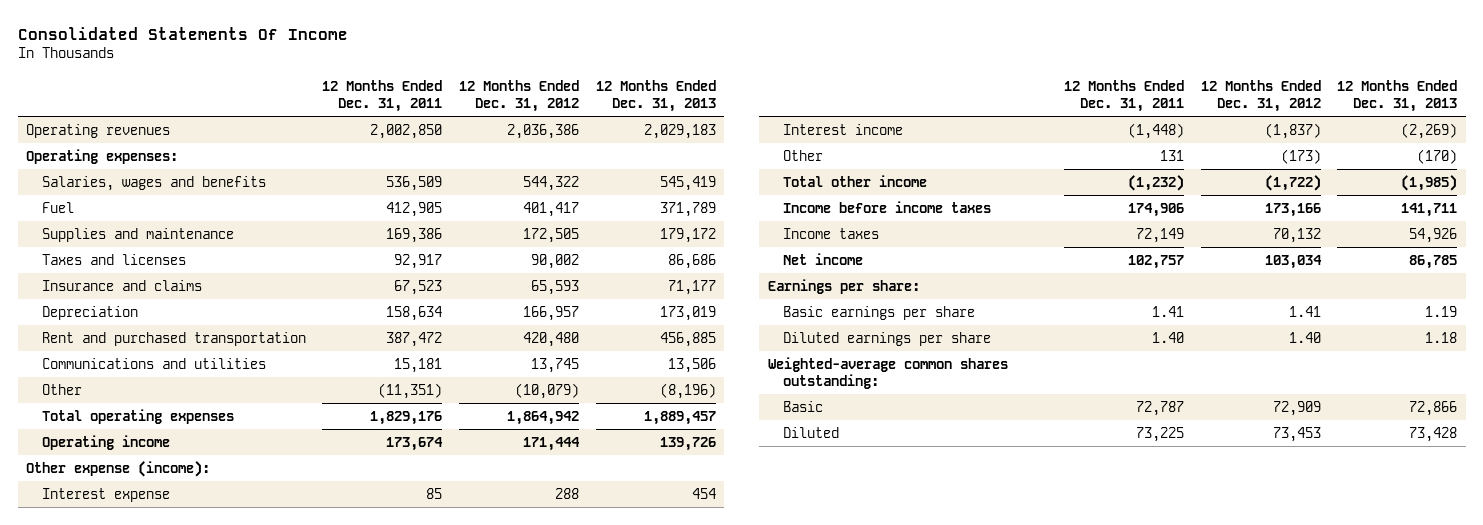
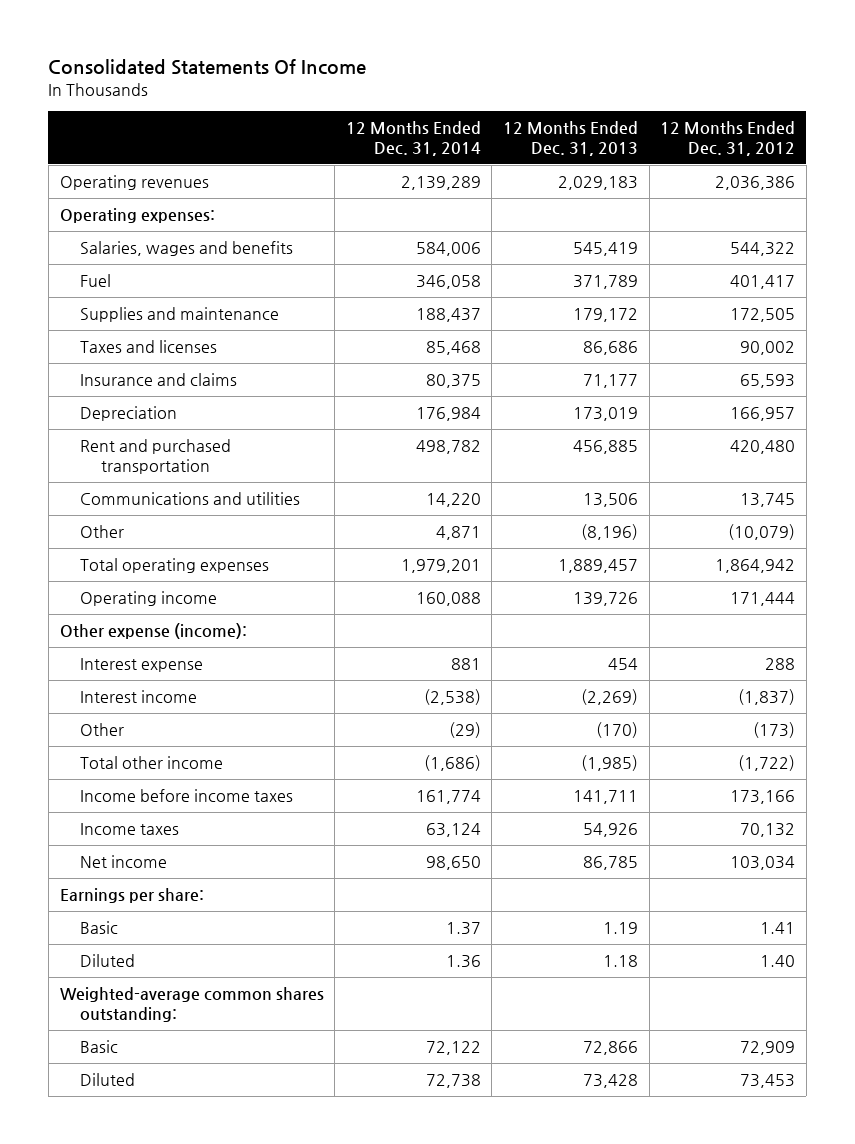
[322,79,443,112] 12 Months Ended Dec. 31, 2011 -> none
none -> [345,120,481,157] 12 Months Ended Dec. 31, 2014
[783,306,976,321] Basic earnings per share -> [80,920,119,934] Basic
[783,332,992,347] Diluted earnings per share -> [80,953,136,967] Diluted

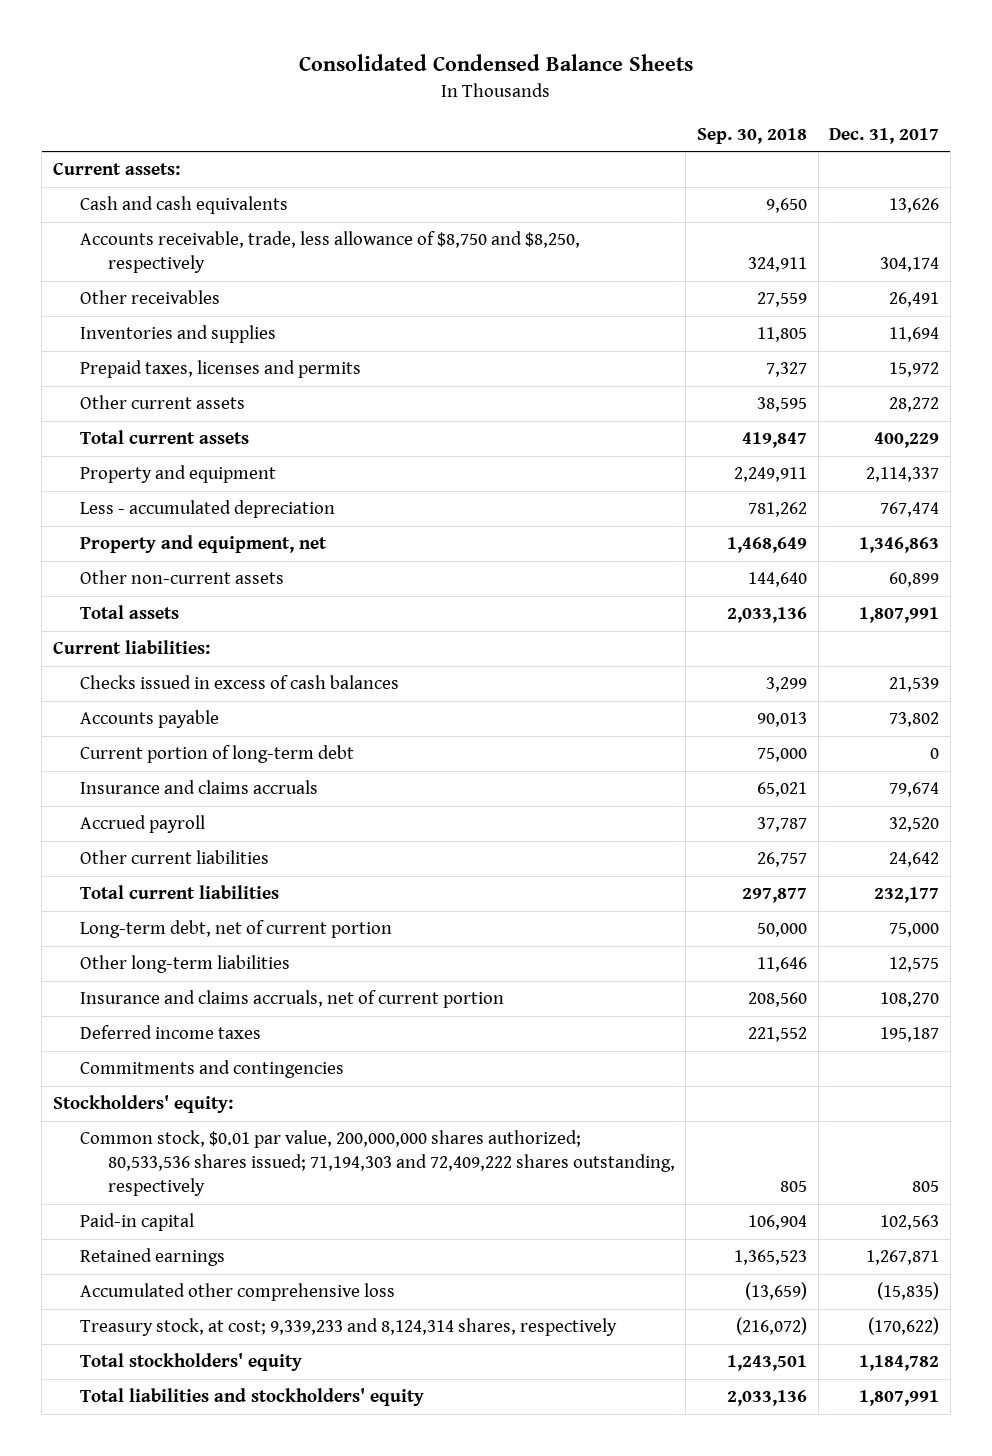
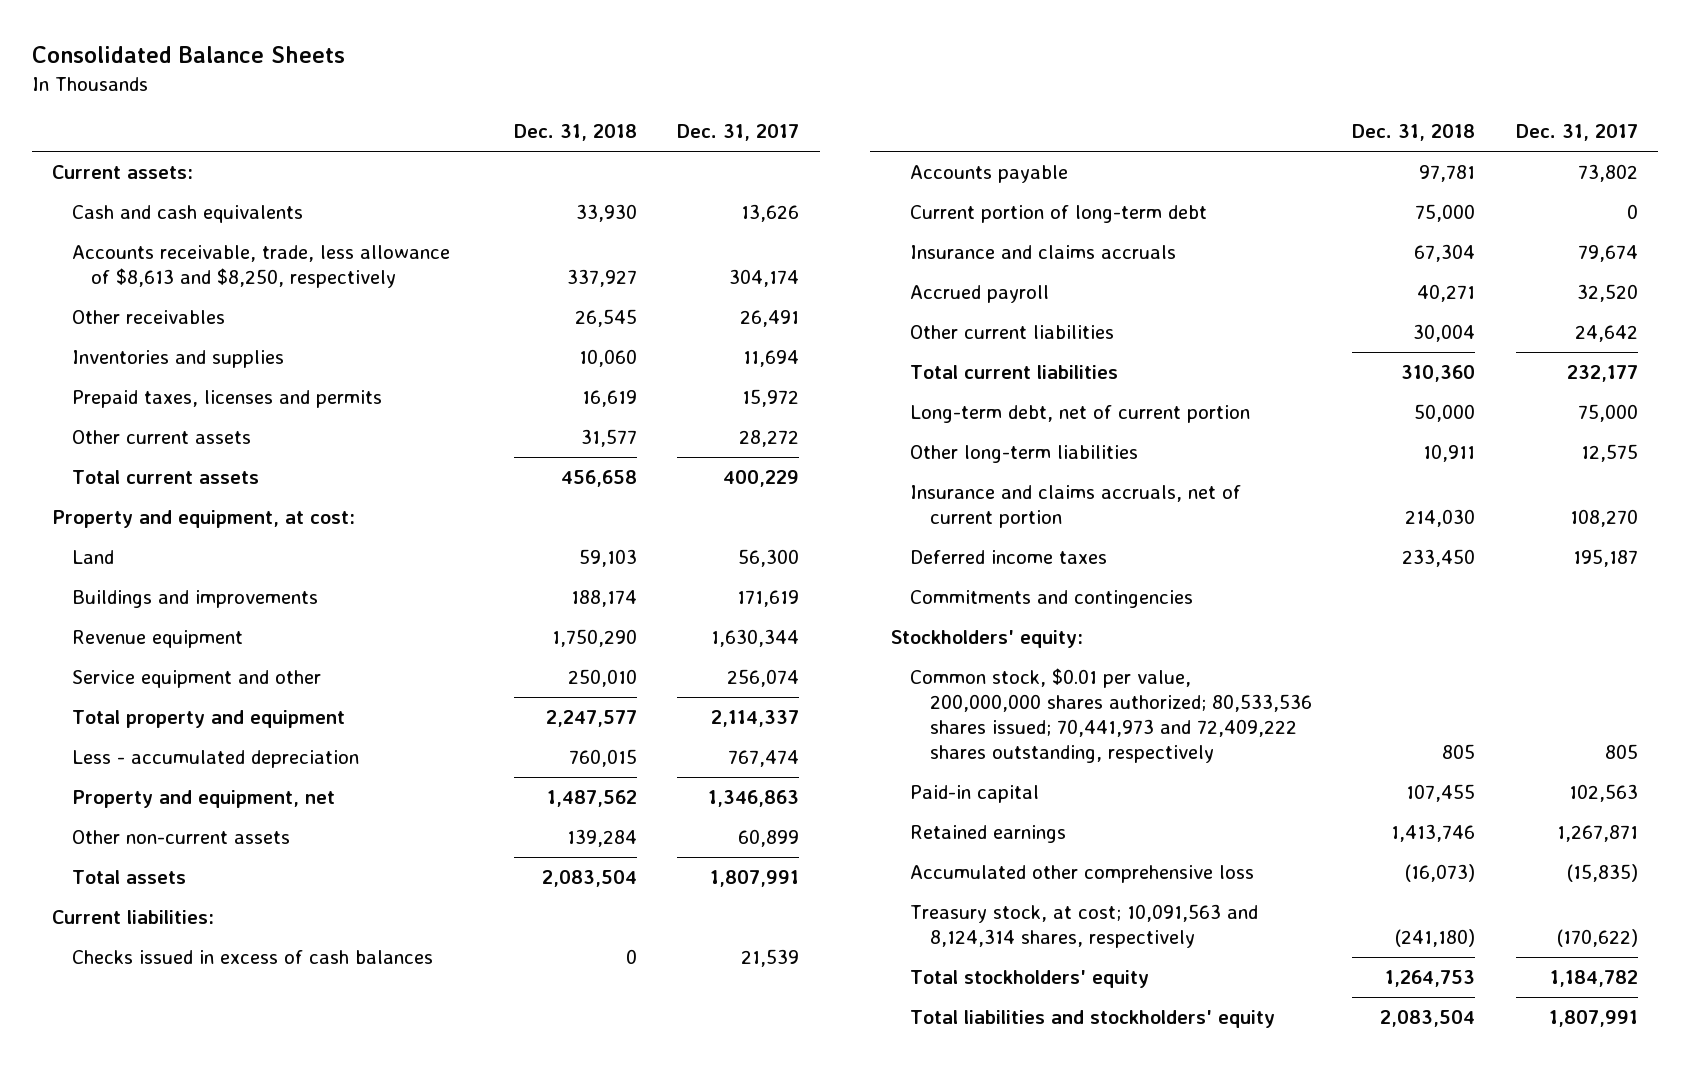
[298,54,693,72] Consolidated Condensed Balance Sheets -> [31,46,345,64] Consolidated Balance Sheets
[697,127,808,144] Sep. 30, 2018 -> none
none -> [513,123,637,141] Dec. 31, 2018
[80,231,581,274] Accounts receivable, trade, less allowance of $8,750 and $8,250, respectively -> [71,245,450,288] Accounts receivable, trade, less allowance of $8,613 and $8,250, respectively
none -> [52,510,356,529] Property and equipment, at cost:
none -> [71,550,114,565] Land
none -> [71,590,318,609] Buildings and improvements
none -> [71,630,243,649] Revenue equipment
none -> [71,670,321,689] Service equipment and other
[80,465,277,484] Property and equipment -> [71,710,345,729] Total property and equipment
[80,1130,675,1197] Common stock, $0.01 par value, 200,000,000 shares authorized; 80,533,536 shares issued; 71,194,303 and 72,409,222 shares outstanding, respectively -> [910,668,1312,763] Common stock, $0.01 per value, 200,000,000 shares authorized; 80,533,536 shares issued; 70,441,973 and 72,409,222 shares outstanding, respectively
[80,1318,618,1337] Treasury stock, at cost; 9,339,233 and 8,124,314 shares, respectively -> [910,904,1259,948] Treasury stock, at cost; 10,091,563 and 8,124,314 shares, respectively

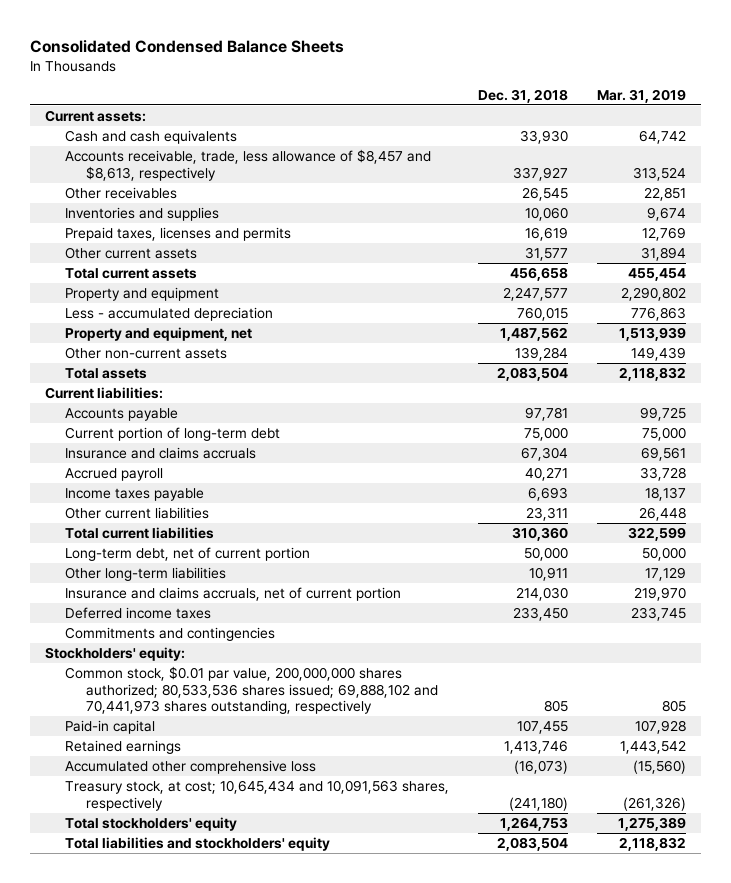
[31,46,345,64] Consolidated Balance Sheets -> [30,39,345,53] Consolidated Condensed Balance Sheets
[677,123,800,141] Dec. 31, 2017 -> none
none -> [597,88,687,103] Mar. 31, 2019
[71,245,450,288] Accounts receivable, trade, less allowance of $8,613 and $8,250, respectively -> [65,149,432,181] Accounts receivable, trade, less allowance of $8,457 and $8,613, respectively
[52,510,356,529] Property and equipment, at cost: -> none
[71,550,114,565] Land -> none
[71,590,318,609] Buildings and improvements -> none
[71,630,243,649] Revenue equipment -> none
[71,670,321,689] Service equipment and other -> none
[71,710,345,729] Total property and equipment -> [65,287,220,302] Property and equipment
[71,950,433,965] Checks issued in excess of cash balances -> none
none -> [65,488,205,502] Income taxes payable
[1413,324,1476,343] 30,004 -> [526,507,569,522] 23,311
[910,668,1312,763] Common stock, $0.01 per value, 200,000,000 shares authorized; 80,533,536 shares issued; 70,441,973 and 72,409,222 shares outstanding, respectively -> [65,666,438,714] Common stock, $0.01 par value, 200,000,000 shares authorized; 80,533,536 shares issued; 69,888,102 and 70,441,973 shares outstanding, respectively
[910,904,1259,948] Treasury stock, at cost; 10,091,563 and 8,124,314 shares, respectively -> [65,780,450,811] Treasury stock, at cost; 10,645,434 and 10,091,563 shares, respectively

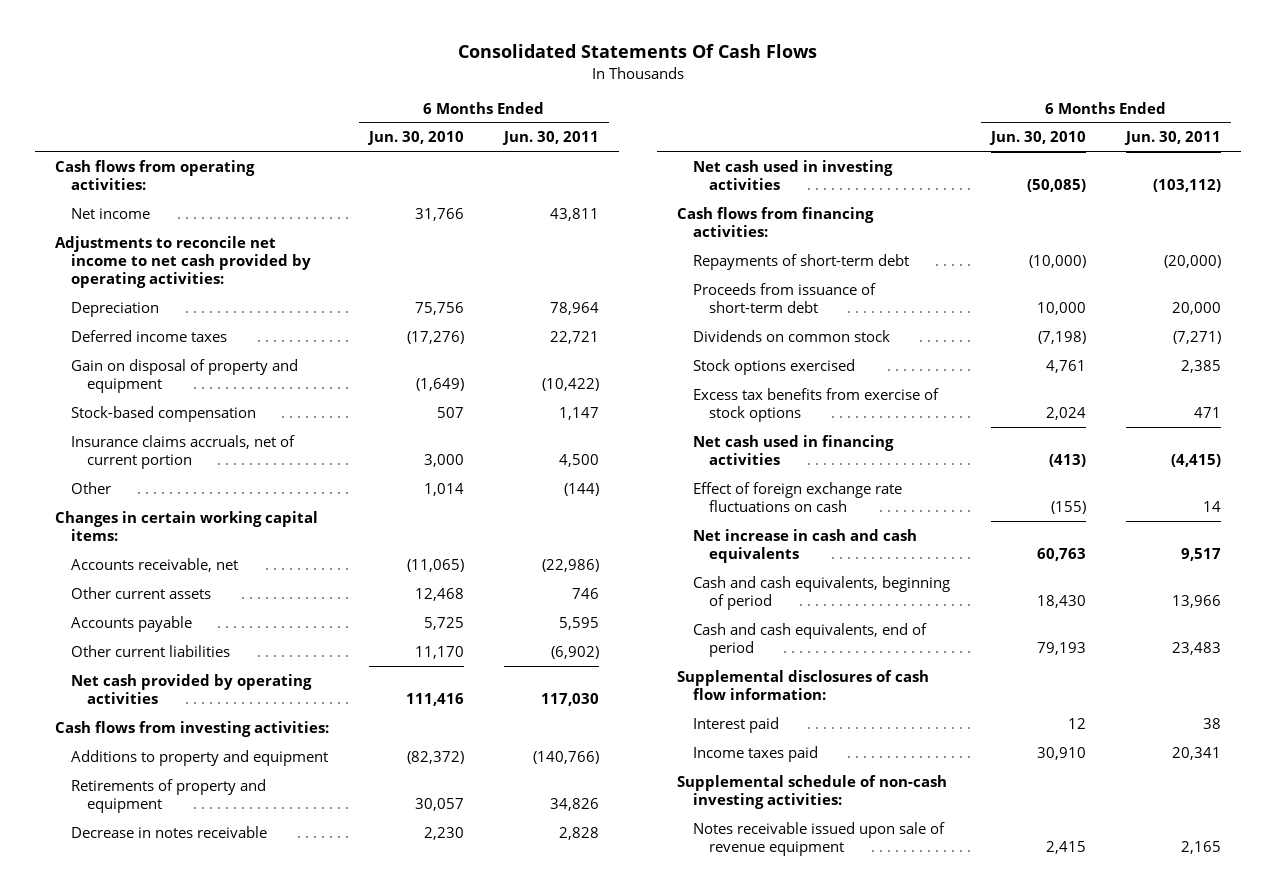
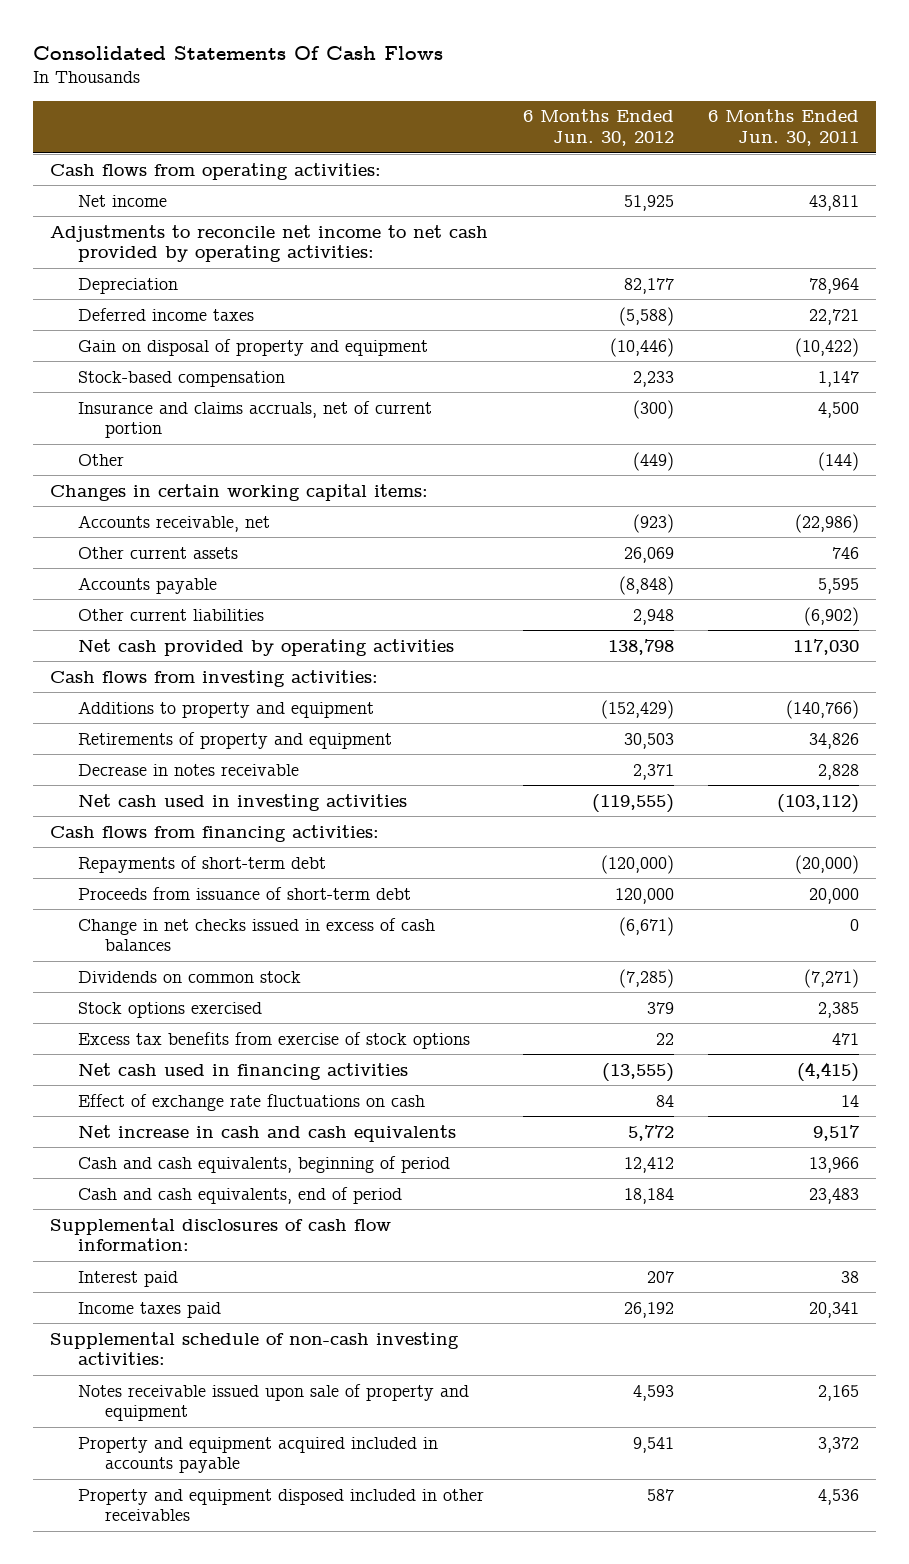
[366,131,464,146] Jun. 30, 2010 -> none
none -> [522,109,674,147] 6 Months Ended Jun. 30, 2012
[71,434,296,469] Insurance claims accruals, net of current portion -> [77,400,432,439] Insurance and claims accruals, net of current portion
none -> [77,917,435,952] Change in net checks issued in excess of cash balances
[692,481,902,512] Effect of foreign exchange rate fluctuations on cash -> [77,1093,425,1111] Effect of exchange rate fluctuations on cash
[692,821,945,856] Notes receivable issued upon sale of revenue equipment -> [77,1383,469,1422] Notes receivable issued upon sale of property and equipment
none -> [77,1436,438,1474] Property and equipment acquired included in accounts payable
none -> [77,1488,484,1522] Property and equipment disposed included in other receivables

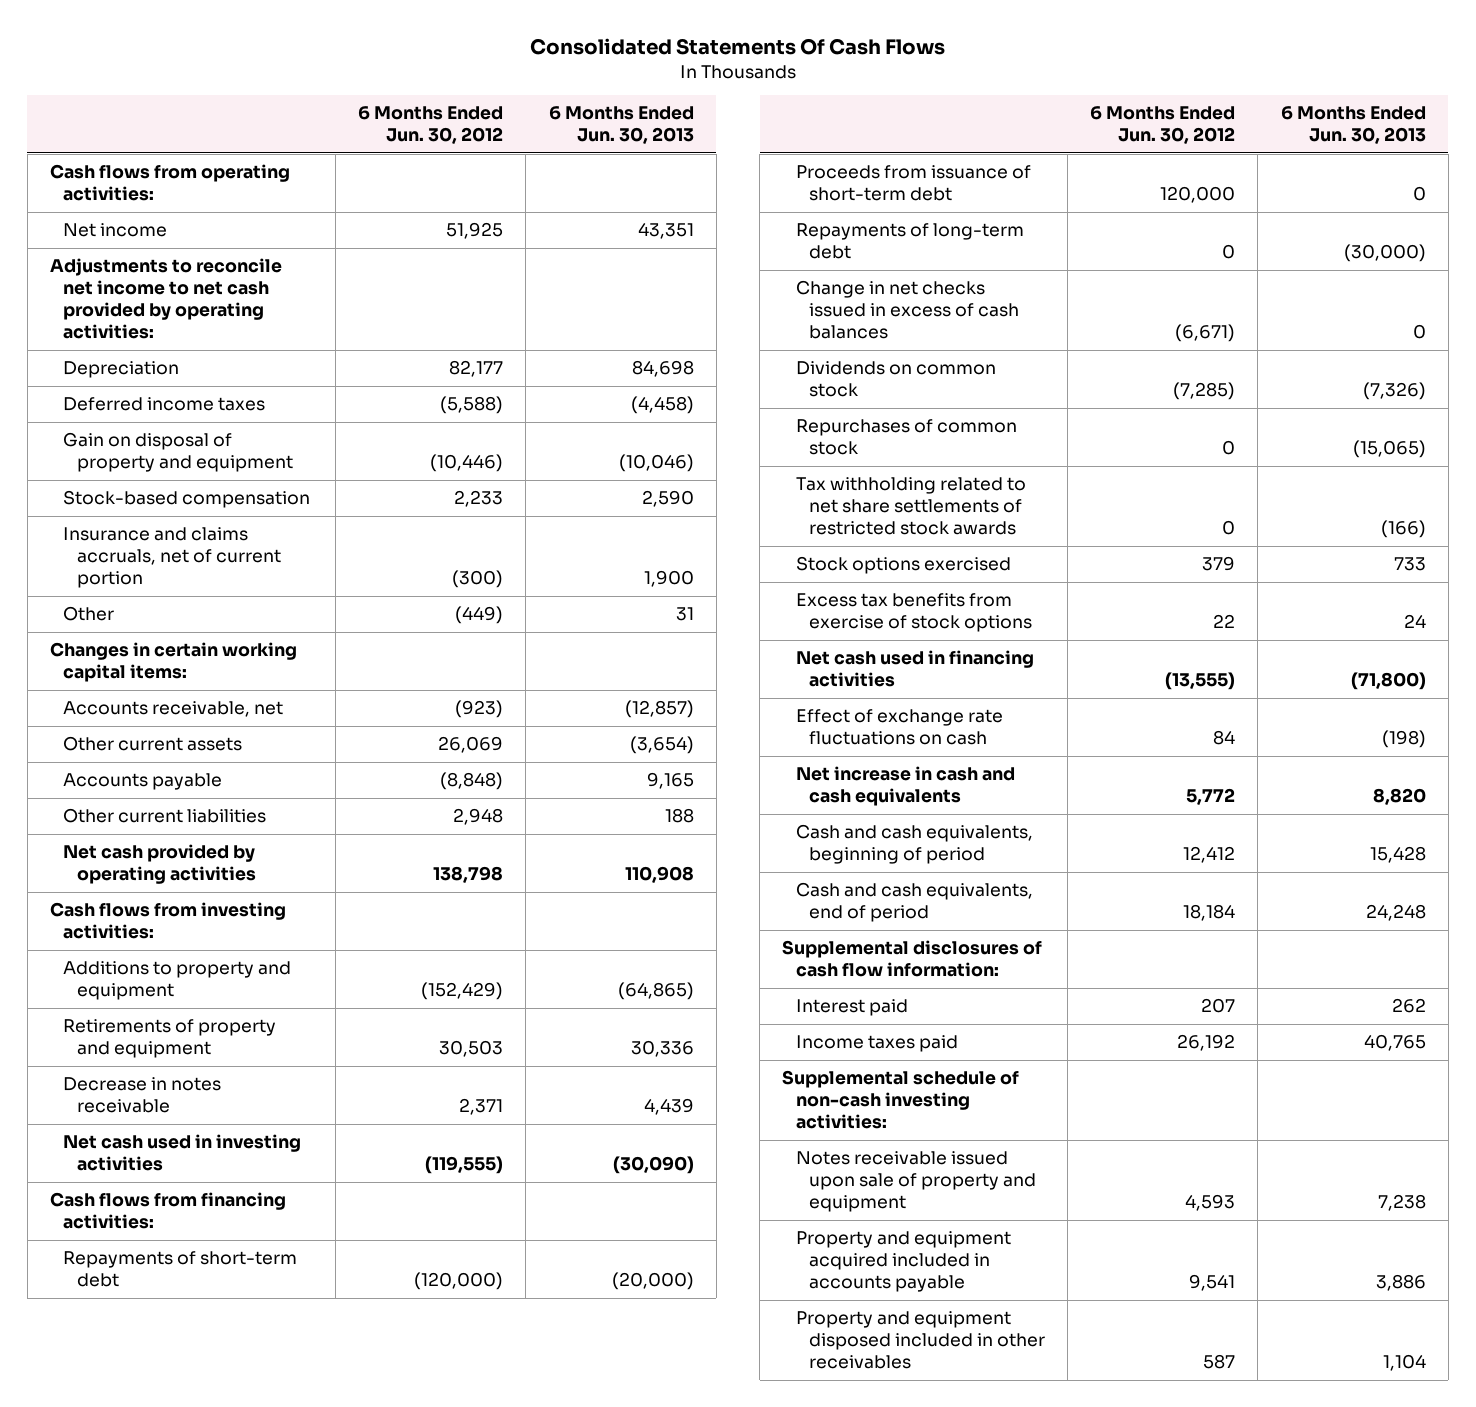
[707,109,859,147] 6 Months Ended Jun. 30, 2011 -> none
none -> [548,106,694,145] 6 Months Ended Jun. 30, 2013
none -> [795,223,1024,260] Repayments of long-term debt
none -> [795,419,1017,456] Repurchases of common stock
none -> [795,477,1026,536] Tax withholding related to net share settlements of restricted stock awards

